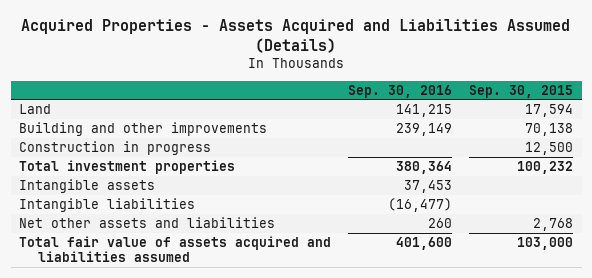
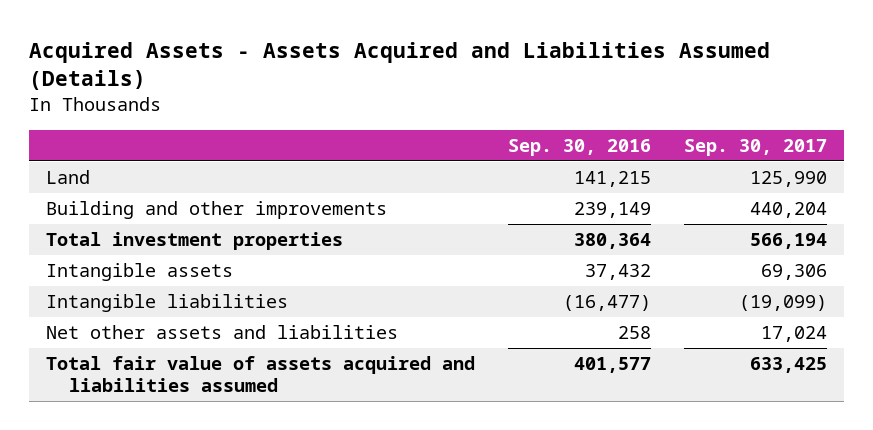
[21,18,571,53] Acquired Properties - Assets Acquired and Liabilities Assumed (Details) -> [28,41,770,91] Acquired Assets - Assets Acquired and Liabilities Assumed (Details)
[469,84,574,98] Sep. 30, 2015 -> none
none -> [684,138,828,156] Sep. 30, 2017
[19,141,212,156] Construction in progress -> none
[404,180,453,194] 37,453 -> [585,264,652,281] 37,432
[428,218,453,229] 260 -> [618,326,652,340] 258
[396,237,453,251] 401,600 -> [574,357,652,374] 401,577

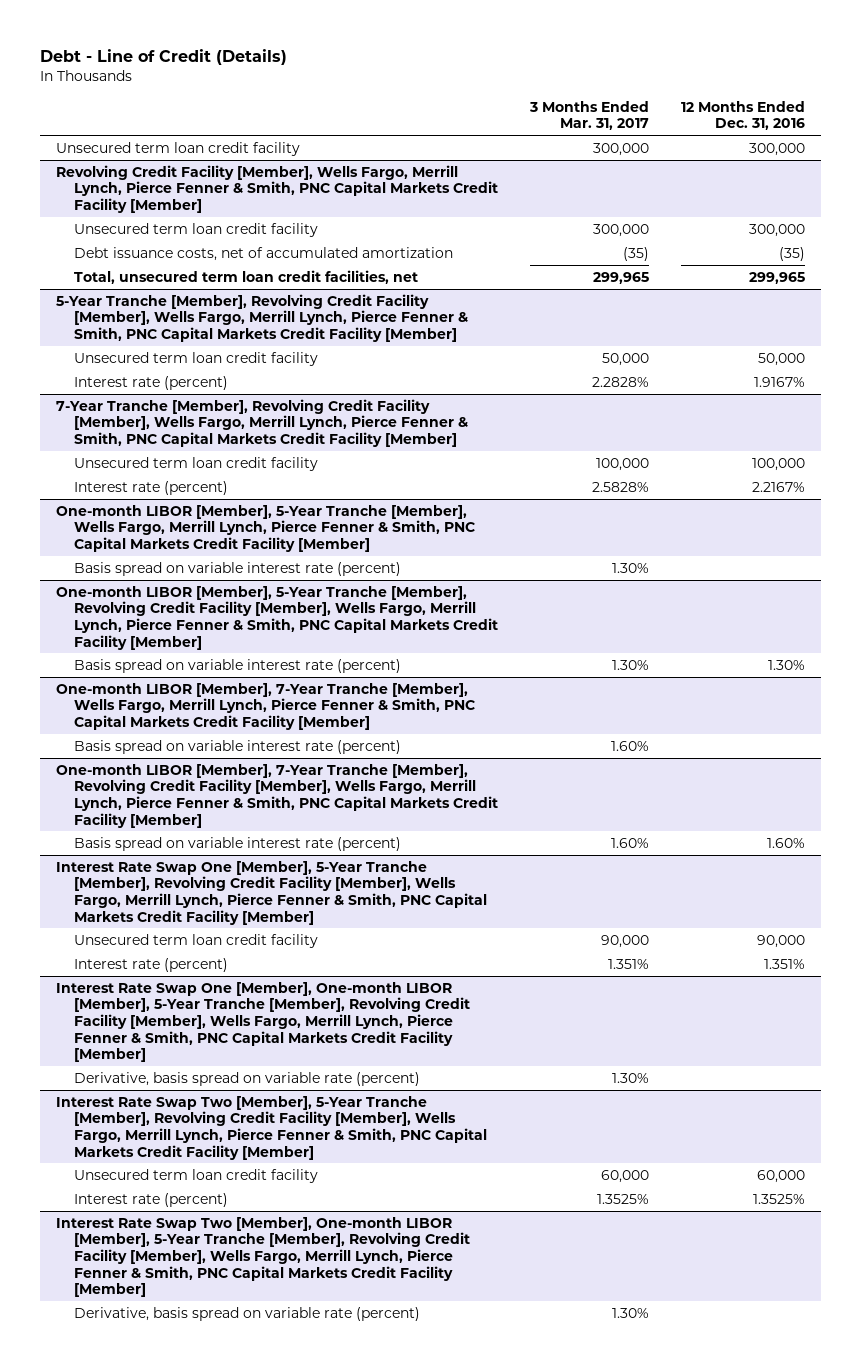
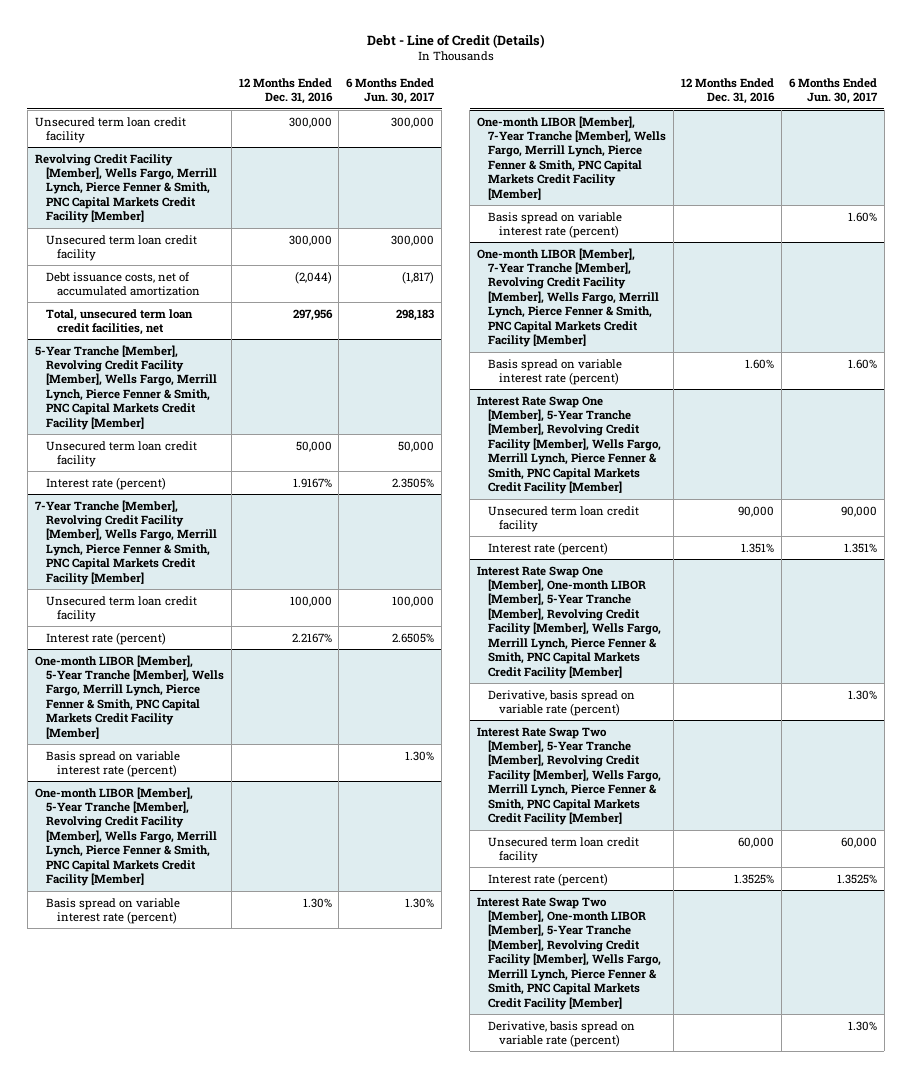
[529,100,650,131] 3 Months Ended Mar. 31, 2017 -> none
none -> [346,77,436,105] 6 Months Ended Jun. 30, 2017
[779,246,806,261] (35) -> [294,270,332,284] (2,044)
[749,271,806,284] 299,965 -> [292,308,333,321] 297,956

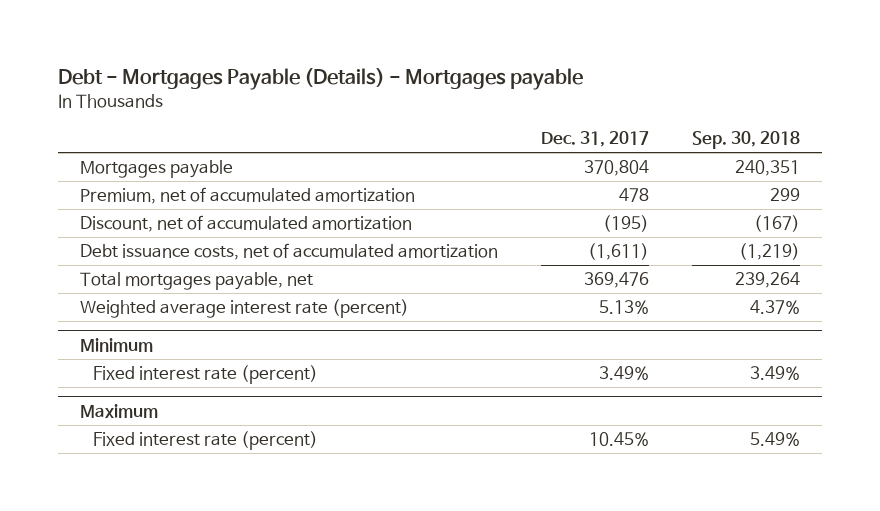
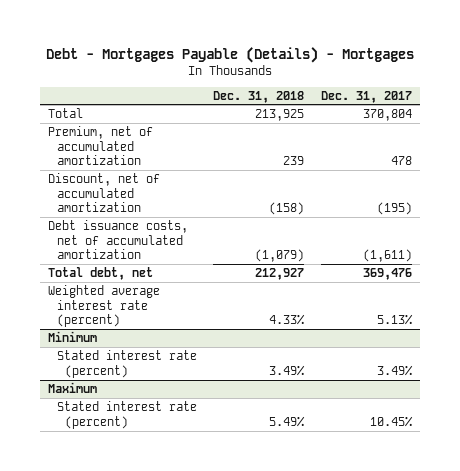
[58,68,584,91] Debt - Mortgages Payable (Details) - Mortgages payable -> [46,46,415,63] Debt - Mortgages Payable (Details) - Mortgages
[692,131,801,150] Sep. 30, 2018 -> none
none -> [213,90,305,103] Dec. 31, 2018
[79,160,233,179] Mortgages payable -> [48,108,84,119] Total
[79,272,313,291] Total mortgages payable, net -> [48,267,154,281] Total debt, net
[92,365,318,385] Fixed interest rate (percent) -> [56,350,197,378] Stated interest rate (percent)
[92,431,318,451] Fixed interest rate (percent) -> [56,401,197,429] Stated interest rate (percent)

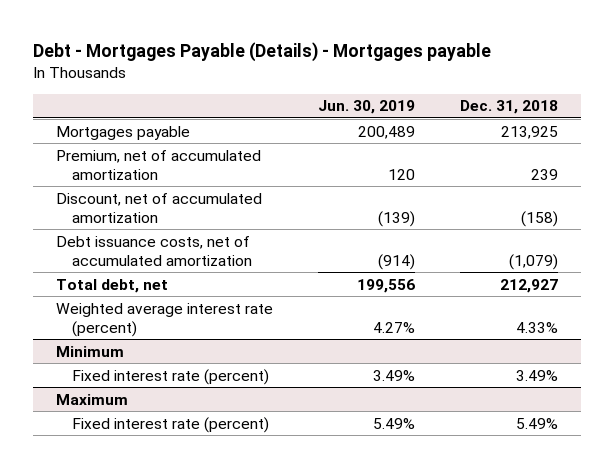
[46,46,415,63] Debt - Mortgages Payable (Details) - Mortgages -> [33,42,492,63] Debt - Mortgages Payable (Details) - Mortgages payable
[320,90,412,103] Dec. 31, 2017 -> none
none -> [318,100,416,115] Jun. 30, 2019
[48,108,84,119] Total -> [56,125,191,140] Mortgages payable
[56,350,197,378] Stated interest rate (percent) -> [71,368,269,385] Fixed interest rate (percent)
[56,401,197,429] Stated interest rate (percent) -> [71,416,269,433] Fixed interest rate (percent)

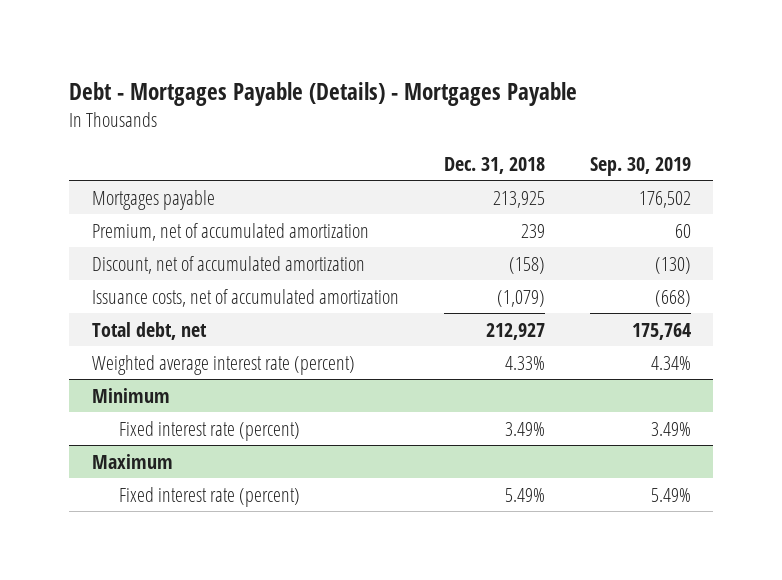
[33,42,492,63] Debt - Mortgages Payable (Details) - Mortgages payable -> [69,82,578,107] Debt - Mortgages Payable (Details) - Mortgages Payable
[318,100,416,115] Jun. 30, 2019 -> none
none -> [589,156,691,176] Sep. 30, 2019
[56,235,252,266] Debt issuance costs, net of accumulated amortization -> [91,288,399,307] Issuance costs, net of accumulated amortization

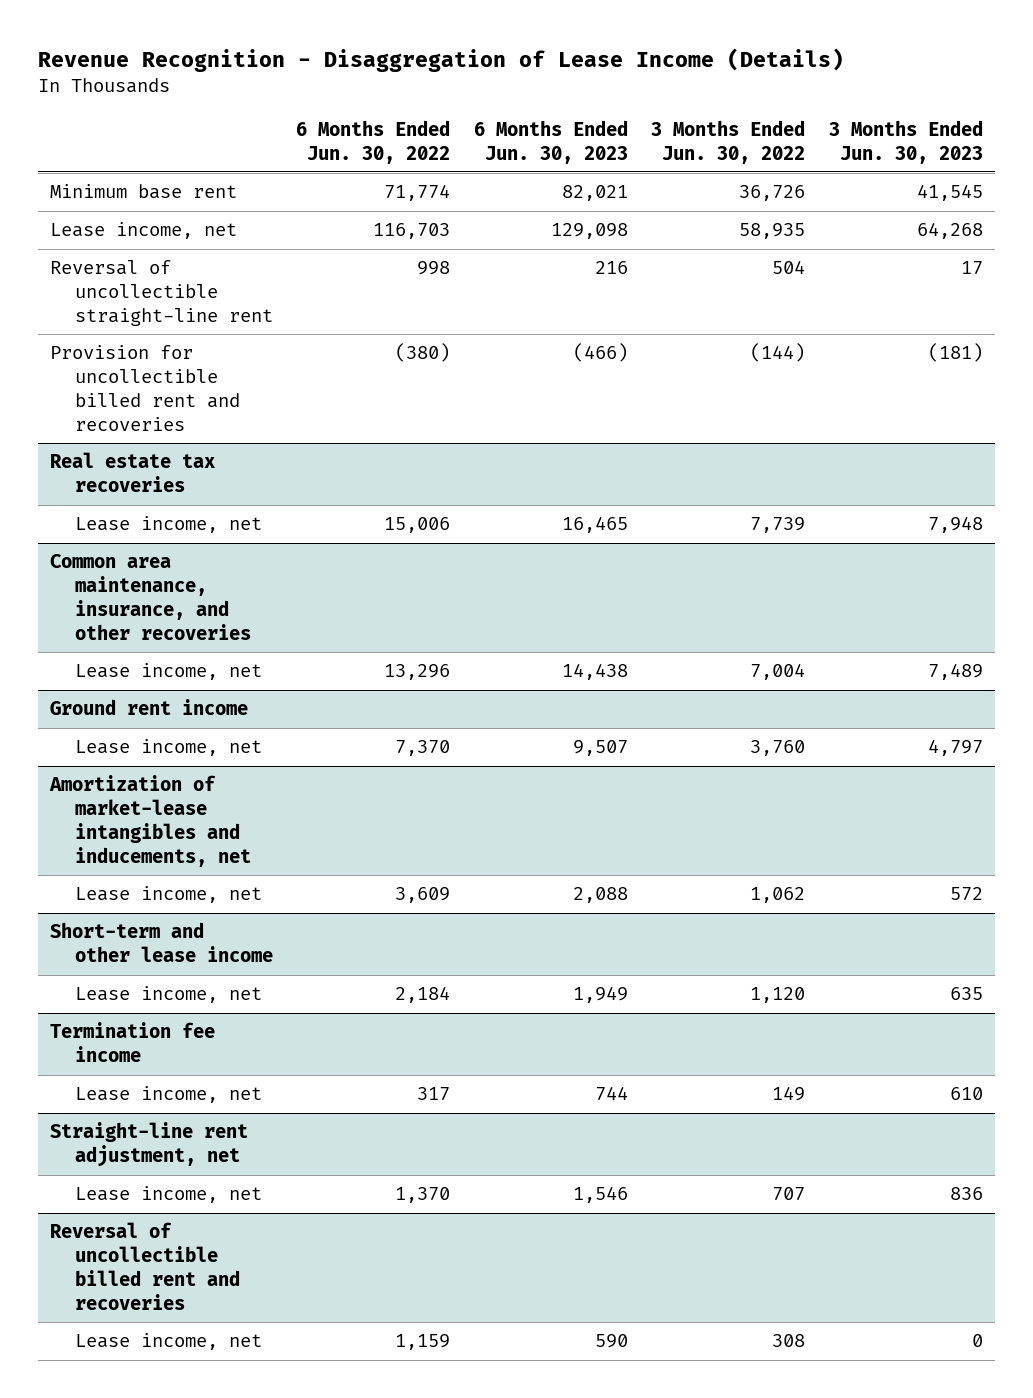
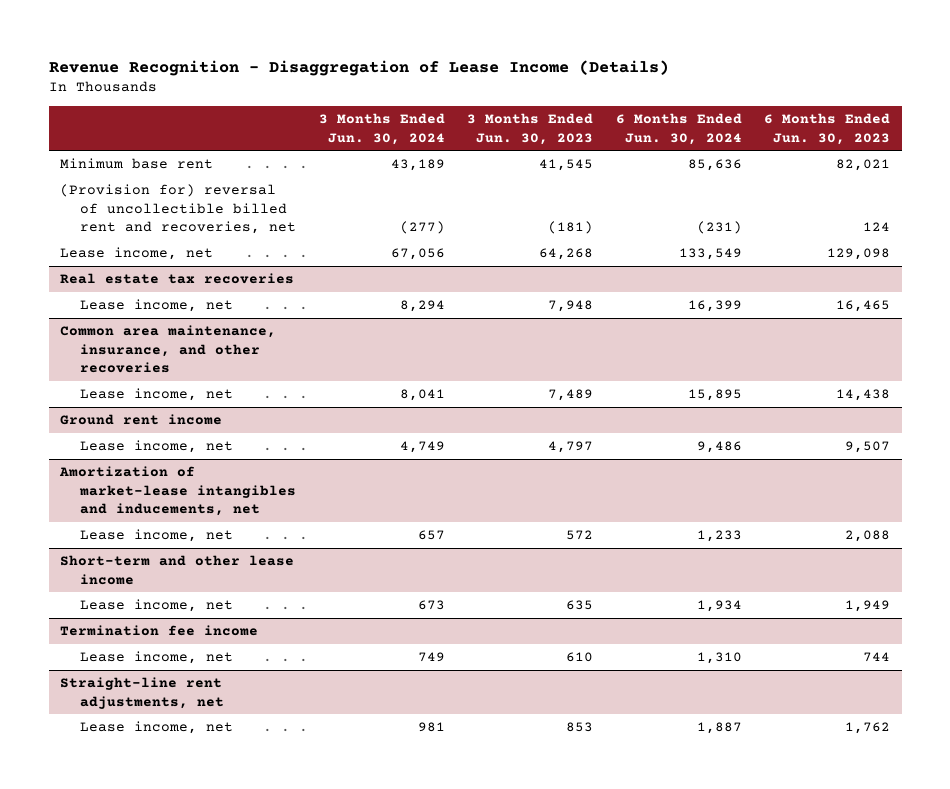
[296,119,451,164] 6 Months Ended Jun. 30, 2022 -> none
[651,119,806,164] 3 Months Ended Jun. 30, 2022 -> none
none -> [318,113,445,145] 3 Months Ended Jun. 30, 2024
none -> [615,113,742,145] 6 Months Ended Jun. 30, 2024
none -> [60,184,297,235] (Provision for) reversal of uncollectible billed rent and recoveries, net
[50,260,273,327] Reversal of uncollectible straight-line rent -> none
[50,345,240,431] Provision for uncollectible billed rent and recoveries -> none
[50,1222,240,1310] Reversal of uncollectible billed rent and recoveries -> none
[74,1333,262,1351] Lease income, net -> none
[50,1122,249,1168] Straight-line rent adjustment, net -> [60,677,225,709] Straight-line rent adjustments, net
[572,1186,628,1204] 1,546 -> [845,722,891,735] 1,762
[949,1187,983,1201] 836 -> [566,722,594,733] 853

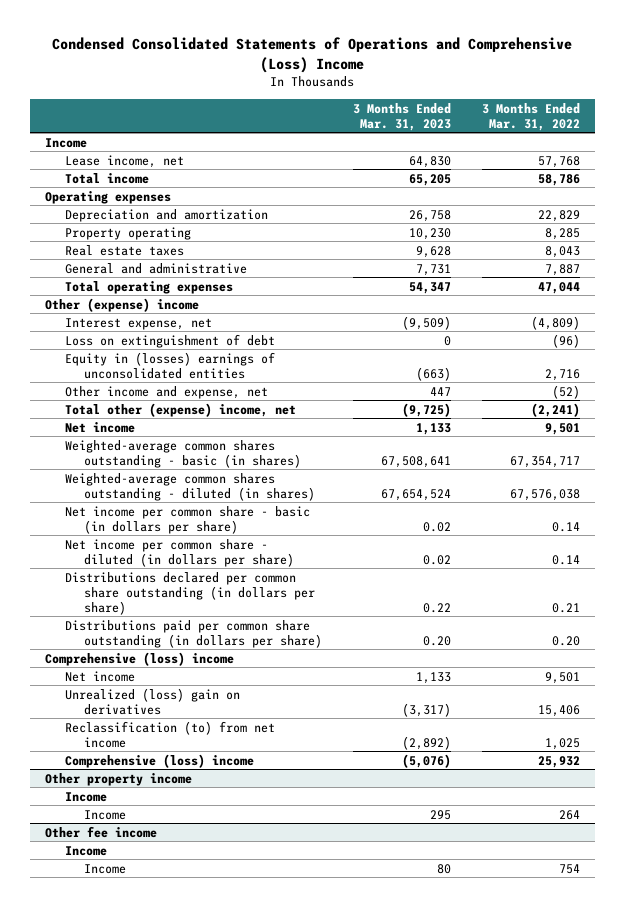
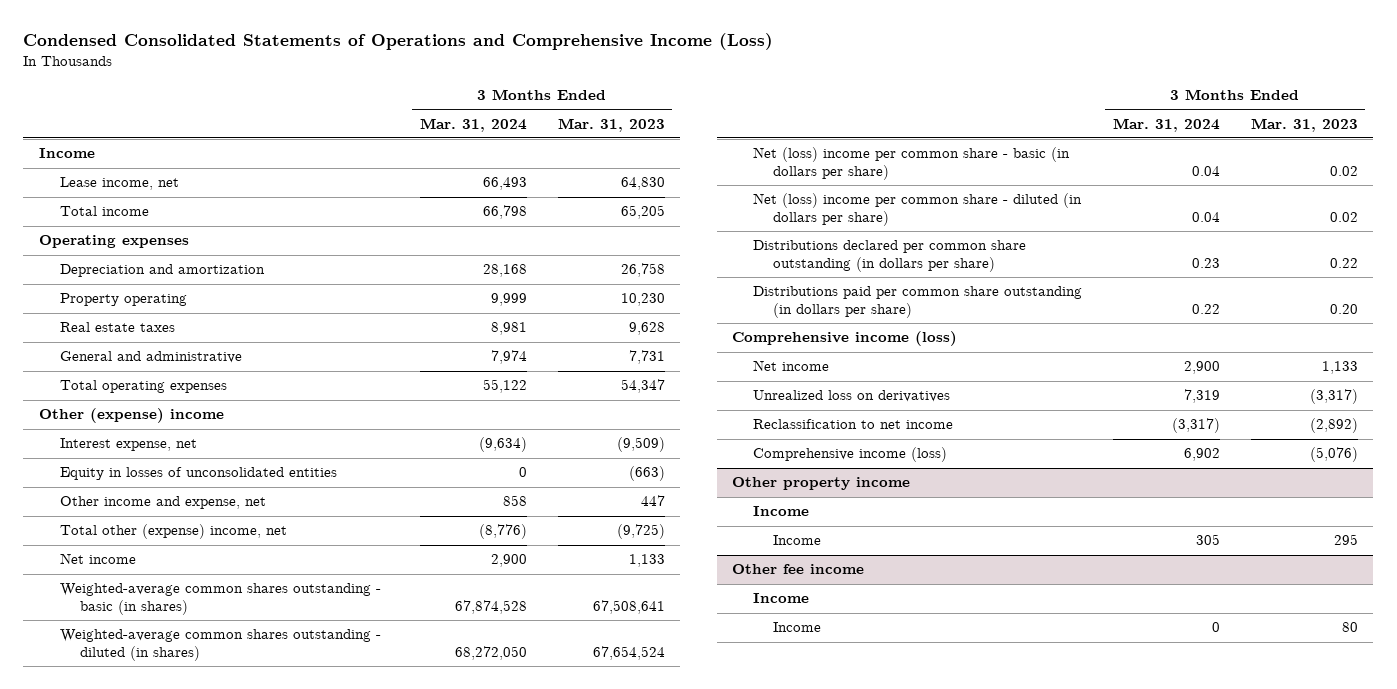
[52,37,573,74] Condensed Consolidated Statements of Operations and Comprehensive (Loss) Income -> [23,33,774,51] Condensed Consolidated Statements of Operations and Comprehensive Income (Loss)
[481,102,580,131] 3 Months Ended Mar. 31, 2022 -> none
none -> [419,117,527,132] Mar. 31, 2024
[64,333,275,348] Loss on extinguishment of debt -> none
[64,351,275,379] Equity in (losses) earnings of unconsolidated entities -> [59,467,337,481] Equity in losses of unconsolidated entities
[64,505,310,534] Net income per common share - basic (in dollars per share) -> [752,147,1070,180] Net (loss) income per common share - basic (in dollars per share)
[64,538,295,567] Net income per common share - diluted (in dollars per share) -> [752,193,1082,226] Net (loss) income per common share - diluted (in dollars per share)
[45,651,235,666] Comprehensive (loss) income -> [732,331,958,347] Comprehensive income (loss)
[64,687,240,715] Unrealized (loss) gain on derivatives -> [752,390,950,403] Unrealized loss on derivatives
[64,720,275,748] Reclassification (to) from net income -> [752,419,953,430] Reclassification to net income
[64,753,254,768] Comprehensive (loss) income -> [752,447,947,463] Comprehensive income (loss)

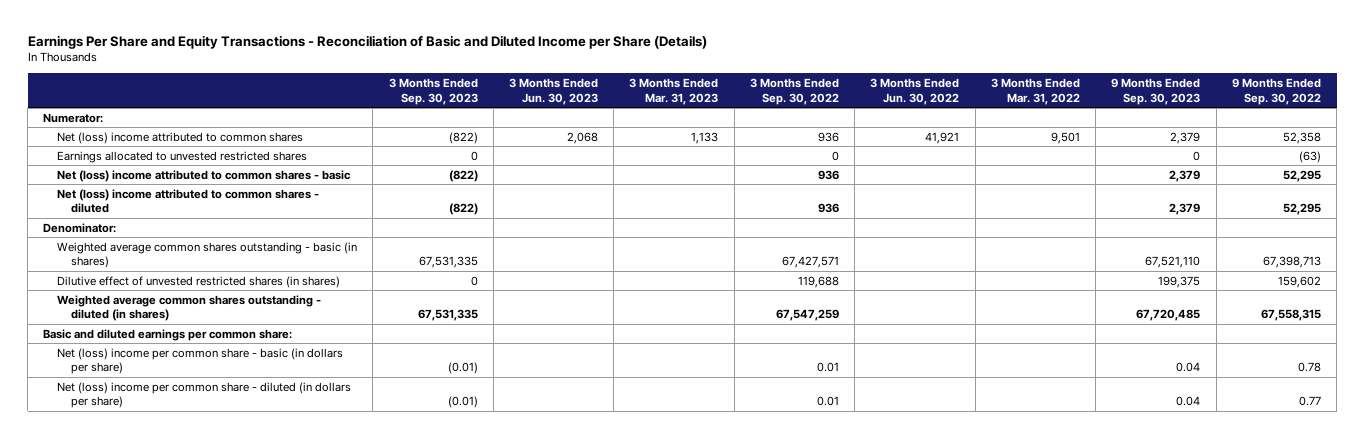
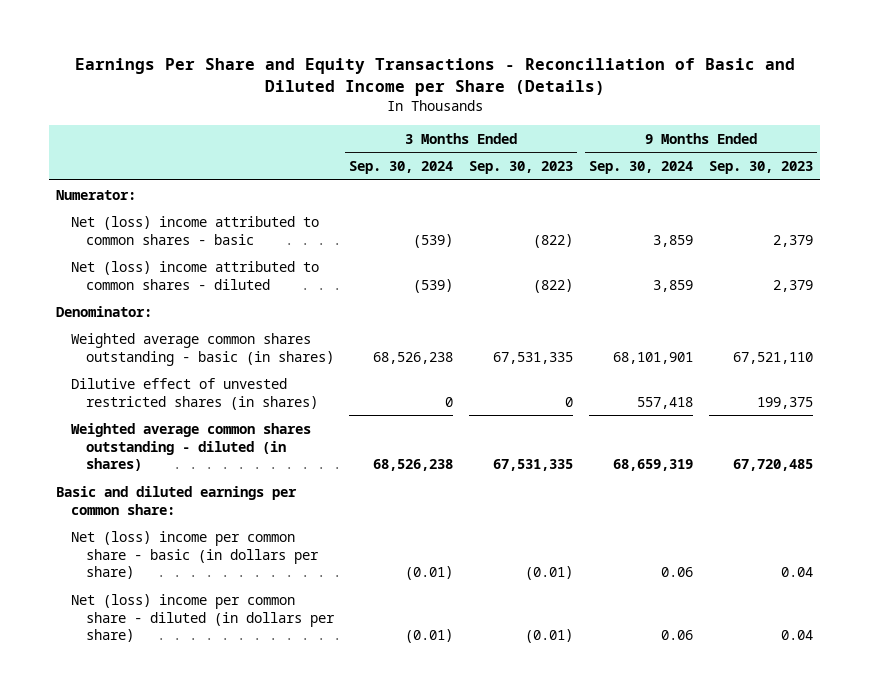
[509,77,599,105] 3 Months Ended Jun. 30, 2023 -> none
[629,77,719,105] 3 Months Ended Mar. 31, 2023 -> none
[749,77,839,105] 3 Months Ended Sep. 30, 2022 -> none
[870,77,960,105] 3 Months Ended Jun. 30, 2022 -> none
[990,77,1080,105] 3 Months Ended Mar. 31, 2022 -> none
[1231,77,1321,105] 9 Months Ended Sep. 30, 2022 -> none
none -> [349,161,454,175] Sep. 30, 2024
none -> [588,161,693,175] Sep. 30, 2024
[57,131,304,144] Net (loss) income attributed to common shares -> none
[57,150,308,163] Earnings allocated to unvested restricted shares -> none

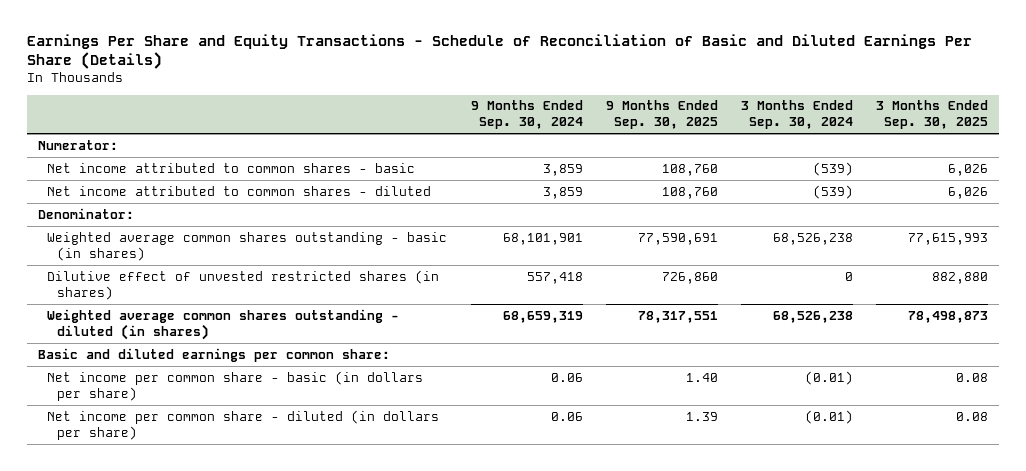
[74,58,795,97] Earnings Per Share and Equity Transactions - Reconciliation of Basic and Diluted Income per Share (Details) -> [26,34,972,70] Earnings Per Share and Equity Transactions - Schedule of Reconciliation of Basic and Diluted Earnings Per Share (Details)
[469,161,574,175] Sep. 30, 2023 -> none
[708,161,813,175] Sep. 30, 2023 -> none
none -> [605,100,718,130] 9 Months Ended Sep. 30, 2025
none -> [875,100,988,130] 3 Months Ended Sep. 30, 2025
[71,215,320,245] Net (loss) income attributed to common shares - basic -> [47,162,416,173] Net income attributed to common shares - basic
[71,260,320,290] Net (loss) income attributed to common shares - diluted -> [47,185,432,196] Net income attributed to common shares - diluted
[71,530,319,580] Net (loss) income per common share - basic (in dollars per share) -> [47,370,424,401] Net income per common share - basic (in dollars per share)
[71,593,335,643] Net (loss) income per common share - diluted (in dollars per share) -> [47,409,440,440] Net income per common share - diluted (in dollars per share)

